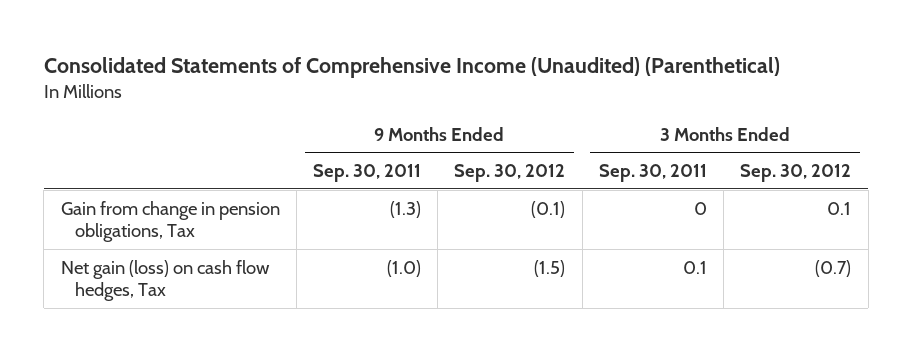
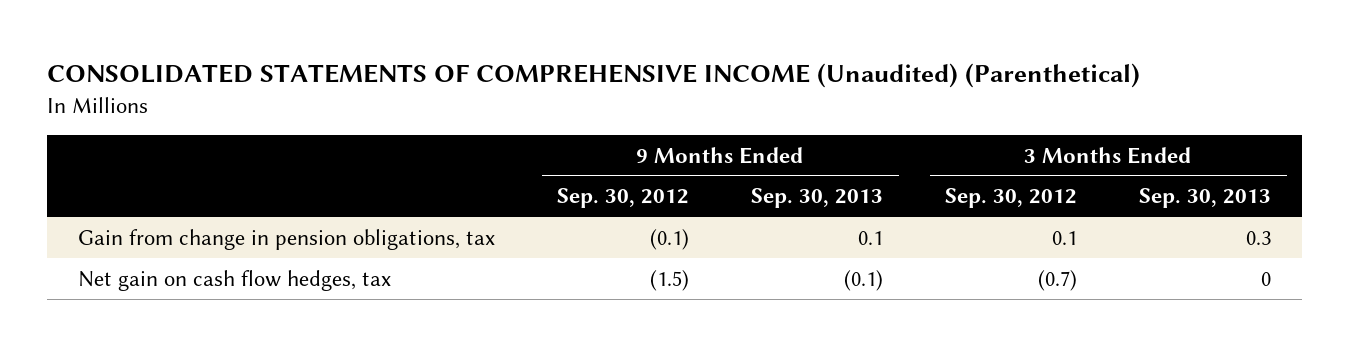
[43,56,780,78] Consolidated Statements of Comprehensive Income (Unaudited) (Parenthetical) -> [47,63,1141,89] CONSOLIDATED STATEMENTS OF COMPREHENSIVE INCOME (Unaudited) (Parenthetical)
[312,163,421,182] Sep. 30, 2011 -> none
[598,163,707,182] Sep. 30, 2011 -> none
none -> [751,188,884,209] Sep. 30, 2013
none -> [1139,188,1272,209] Sep. 30, 2013
[60,200,280,243] Gain from change in pension obligations, Tax -> [78,228,496,250] Gain from change in pension obligations, tax
[60,259,270,302] Net gain (loss) on cash flow hedges, Tax -> [78,269,392,291] Net gain on cash flow hedges, tax

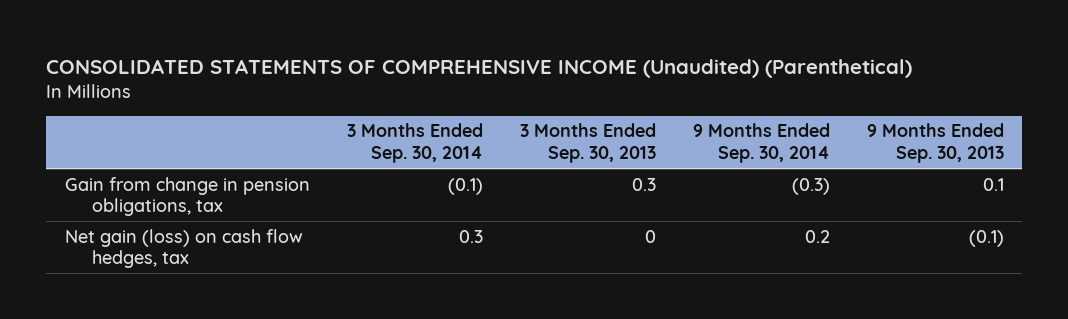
[557,188,690,209] Sep. 30, 2012 -> none
[945,188,1078,209] Sep. 30, 2012 -> none
none -> [346,123,483,163] 3 Months Ended Sep. 30, 2014
none -> [692,123,830,163] 9 Months Ended Sep. 30, 2014
[78,269,392,291] Net gain on cash flow hedges, tax -> [64,228,303,269] Net gain (loss) on cash flow hedges, tax

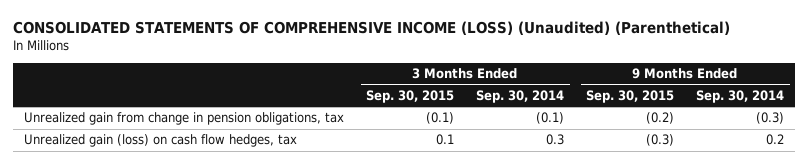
[46,58,913,78] CONSOLIDATED STATEMENTS OF COMPREHENSIVE INCOME (Unaudited) (Parenthetical) -> [13,20,731,35] CONSOLIDATED STATEMENTS OF COMPREHENSIVE INCOME (LOSS) (Unaudited) (Parenthetical)
[519,123,656,163] 3 Months Ended Sep. 30, 2013 -> none
[866,123,1004,163] 9 Months Ended Sep. 30, 2013 -> none
none -> [366,89,455,103] Sep. 30, 2015
none -> [586,89,675,103] Sep. 30, 2015
[64,176,310,217] Gain from change in pension obligations, tax -> [24,112,345,126] Unrealized gain from change in pension obligations, tax
[64,228,303,269] Net gain (loss) on cash flow hedges, tax -> [24,134,298,148] Unrealized gain (loss) on cash flow hedges, tax

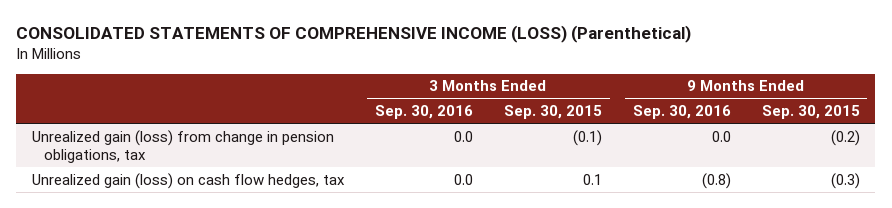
[13,20,731,35] CONSOLIDATED STATEMENTS OF COMPREHENSIVE INCOME (LOSS) (Unaudited) (Parenthetical) -> [16,25,692,44] CONSOLIDATED STATEMENTS OF COMPREHENSIVE INCOME (LOSS) (Parenthetical)
[476,89,565,103] Sep. 30, 2014 -> none
[696,89,785,103] Sep. 30, 2014 -> none
none -> [374,105,473,120] Sep. 30, 2016
none -> [632,105,731,120] Sep. 30, 2016
[24,112,345,126] Unrealized gain from change in pension obligations, tax -> [31,129,334,163] Unrealized gain (loss) from change in pension obligations, tax

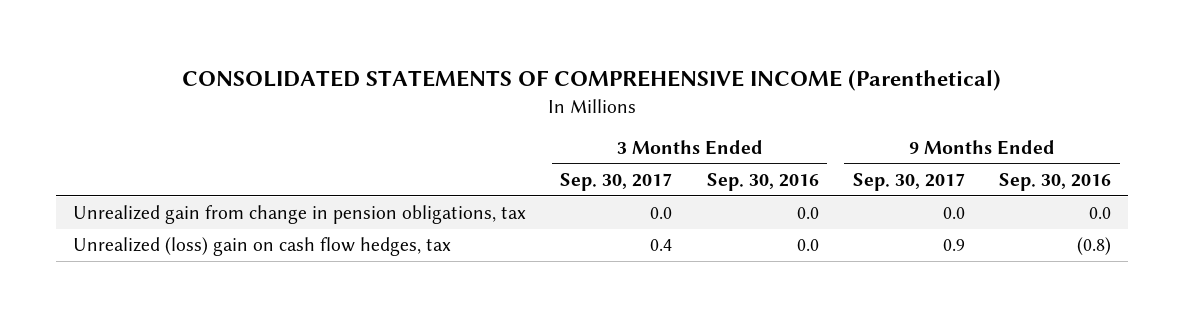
[16,25,692,44] CONSOLIDATED STATEMENTS OF COMPREHENSIVE INCOME (LOSS) (Parenthetical) -> [182,70,1002,92] CONSOLIDATED STATEMENTS OF COMPREHENSIVE INCOME (Parenthetical)
[503,105,602,120] Sep. 30, 2015 -> none
[761,105,860,120] Sep. 30, 2015 -> none
none -> [560,173,673,192] Sep. 30, 2017
none -> [852,173,965,192] Sep. 30, 2017
[31,129,334,163] Unrealized gain (loss) from change in pension obligations, tax -> [73,205,527,225] Unrealized gain from change in pension obligations, tax
[31,172,345,189] Unrealized gain (loss) on cash flow hedges, tax -> [73,237,452,257] Unrealized (loss) gain on cash flow hedges, tax

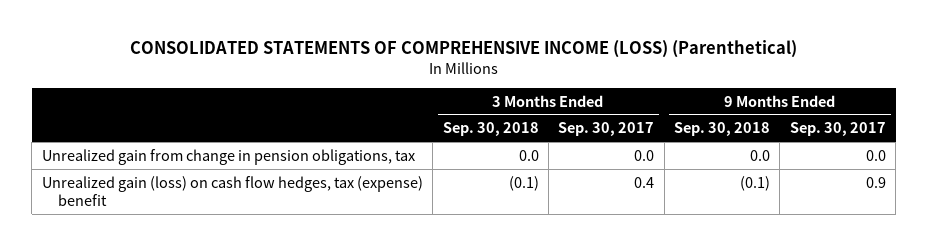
[182,70,1002,92] CONSOLIDATED STATEMENTS OF COMPREHENSIVE INCOME (Parenthetical) -> [129,40,797,59] CONSOLIDATED STATEMENTS OF COMPREHENSIVE INCOME (LOSS) (Parenthetical)
[706,173,819,192] Sep. 30, 2016 -> none
[998,173,1111,192] Sep. 30, 2016 -> none
none -> [442,122,539,137] Sep. 30, 2018
none -> [674,122,771,137] Sep. 30, 2018
[73,237,452,257] Unrealized (loss) gain on cash flow hedges, tax -> [41,175,423,206] Unrealized gain (loss) on cash flow hedges, tax (expense) benefit

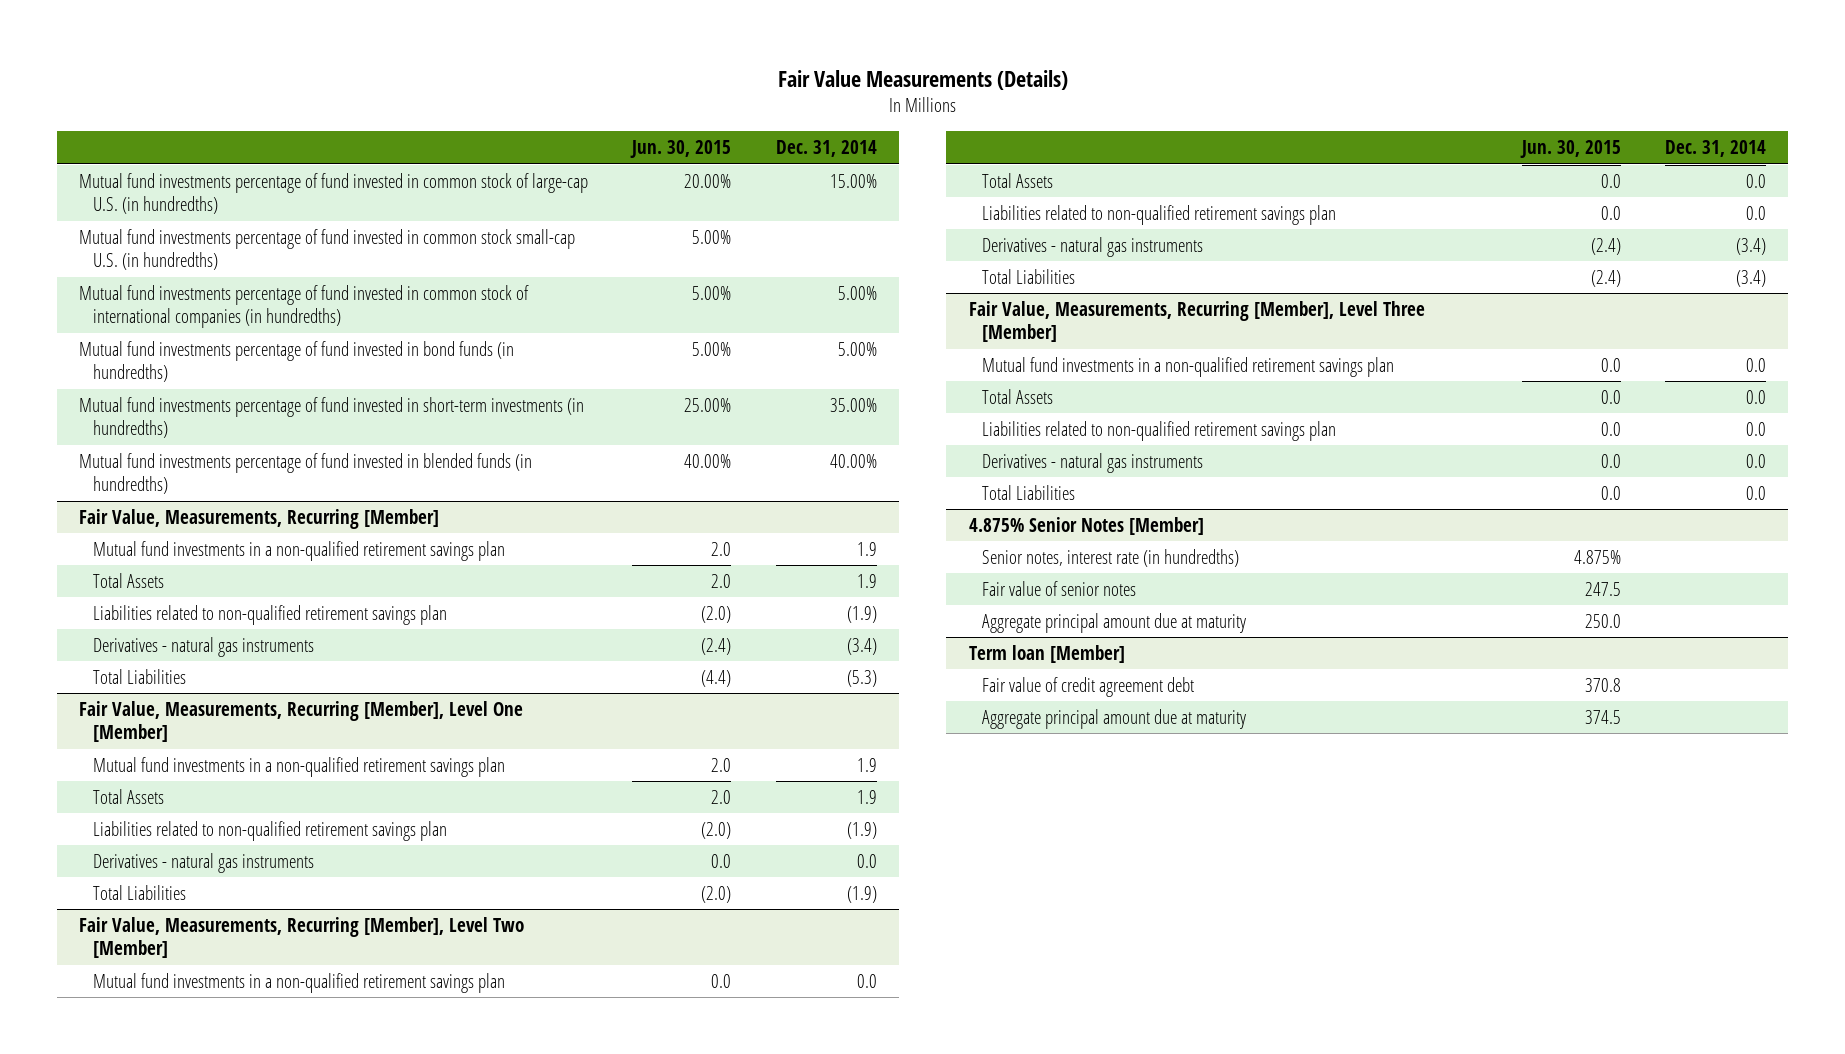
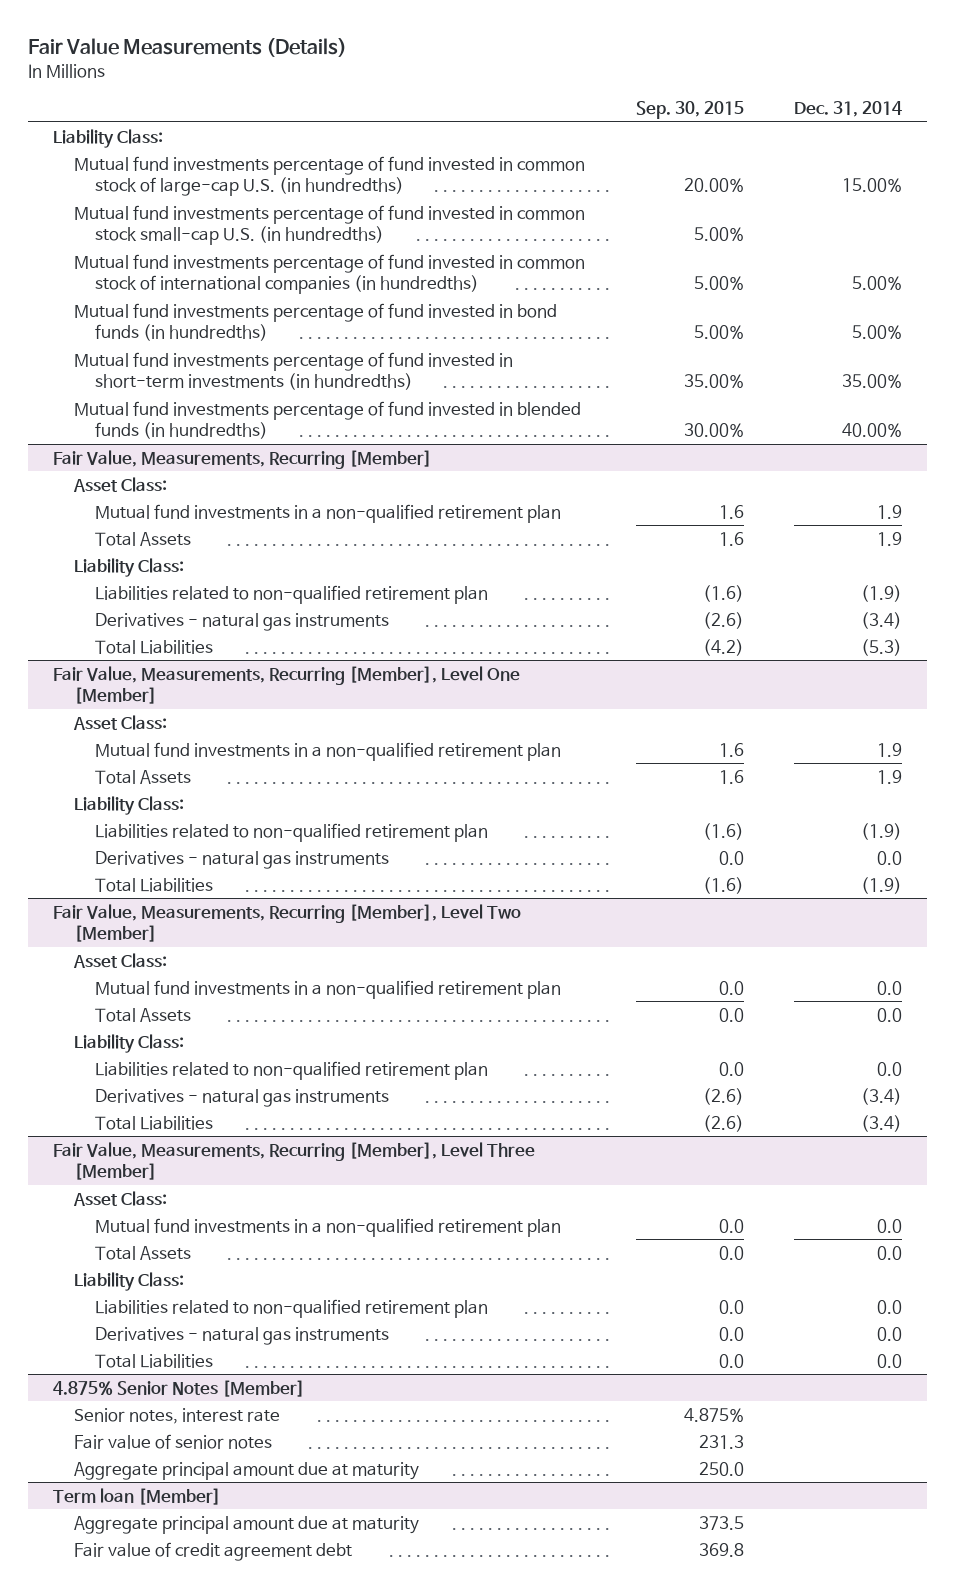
[630,140,732,159] Jun. 30, 2015 -> none
none -> [635,101,744,120] Sep. 30, 2015
none -> [52,128,163,148] Liability Class:
none -> [73,476,168,492] Asset Class:
[92,540,505,561] Mutual fund investments in a non-qualified retirement savings plan -> [95,503,562,523] Mutual fund investments in a non-qualified retirement plan
none -> [74,557,185,577] Liability Class:
[92,604,447,625] Liabilities related to non-qualified retirement savings plan -> [95,584,489,604] Liabilities related to non-qualified retirement plan
none -> [73,714,168,730] Asset Class:
[92,756,505,777] Mutual fund investments in a non-qualified retirement savings plan -> [95,741,562,761] Mutual fund investments in a non-qualified retirement plan
none -> [74,795,185,815] Liability Class:
[92,820,447,841] Liabilities related to non-qualified retirement savings plan -> [95,822,489,842] Liabilities related to non-qualified retirement plan
none -> [73,952,168,968] Asset Class:
[92,972,505,993] Mutual fund investments in a non-qualified retirement savings plan -> [95,979,562,999] Mutual fund investments in a non-qualified retirement plan
none -> [74,1033,185,1053] Liability Class:
[982,204,1337,225] Liabilities related to non-qualified retirement savings plan -> [95,1060,489,1080] Liabilities related to non-qualified retirement plan
none -> [73,1190,168,1206] Asset Class:
[982,356,1395,377] Mutual fund investments in a non-qualified retirement savings plan -> [95,1217,562,1237] Mutual fund investments in a non-qualified retirement plan
none -> [74,1271,185,1291] Liability Class:
[982,420,1337,441] Liabilities related to non-qualified retirement savings plan -> [95,1298,489,1318] Liabilities related to non-qualified retirement plan
[982,548,1240,567] Senior notes, interest rate (in hundredths) -> [74,1407,281,1424] Senior notes, interest rate
[982,676,1195,697] Fair value of credit agreement debt -> [74,1541,353,1561] Fair value of credit agreement debt

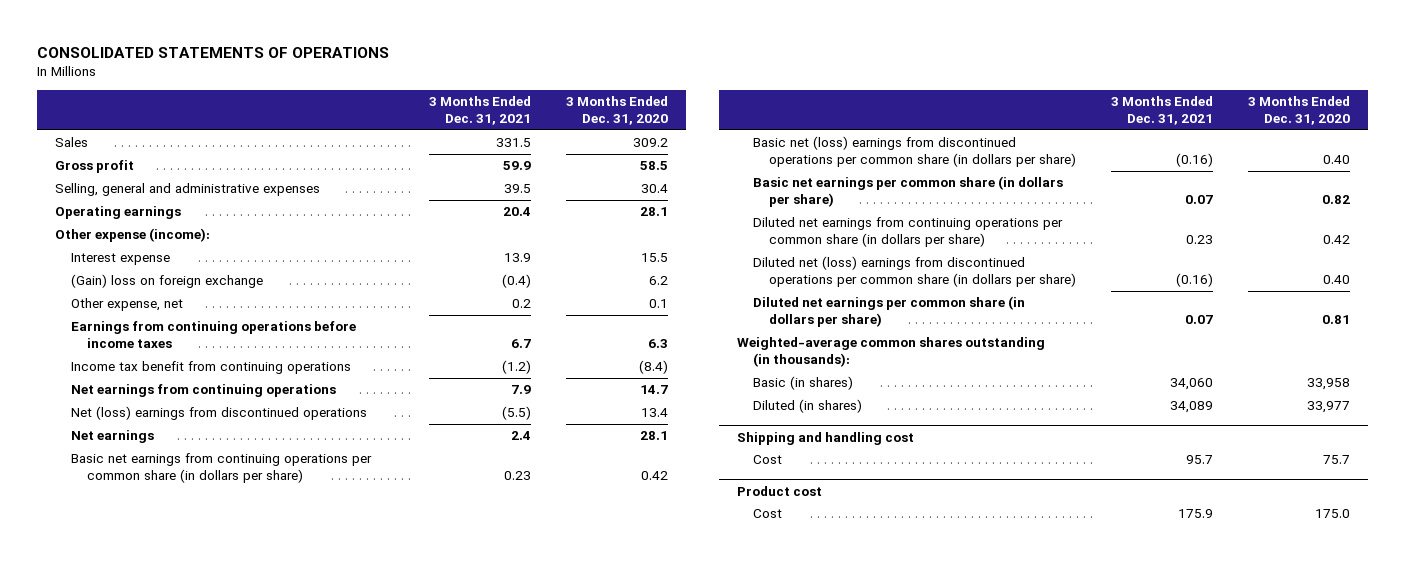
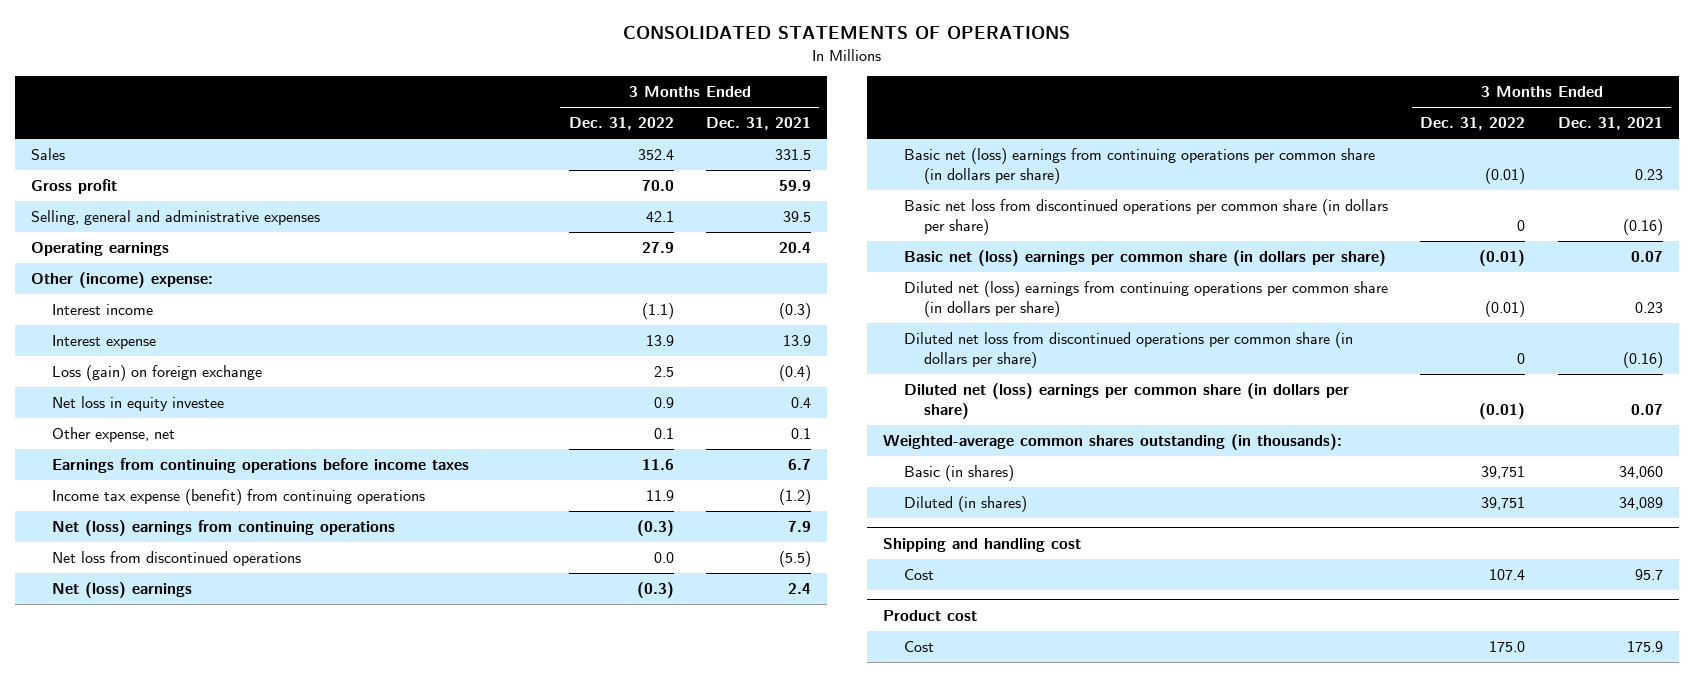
[566,95,669,126] 3 Months Ended Dec. 31, 2020 -> none
none -> [568,117,674,131] Dec. 31, 2022
[54,228,210,243] Other expense (income): -> [31,271,214,288] Other (income) expense:
none -> [51,303,153,315] Interest income
[70,274,263,289] (Gain) loss on foreign exchange -> [51,364,262,381] Loss (gain) on foreign exchange
none -> [51,395,224,411] Net loss in equity investee
[511,299,531,309] 0.2 -> [791,427,812,439] 0.1
[70,361,351,375] Income tax benefit from continuing operations -> [51,488,425,505] Income tax expense (benefit) from continuing operations
[70,384,336,398] Net earnings from continuing operations -> [51,519,395,536] Net (loss) earnings from continuing operations
[70,406,367,421] Net (loss) earnings from discontinued operations -> [51,550,301,566] Net loss from discontinued operations
[70,430,154,444] Net earnings -> [51,581,192,598] Net (loss) earnings
[70,453,372,484] Basic net earnings from continuing operations per common share (in dollars per share) -> [903,147,1375,184] Basic net (loss) earnings from continuing operations per common share (in dollars per share)
[752,136,1076,168] Basic net (loss) earnings from discontinued operations per common share (in dollars per share) -> [903,198,1388,235] Basic net loss from discontinued operations per common share (in dollars per share)
[752,176,1063,208] Basic net earnings per common share (in dollars per share) -> [903,249,1386,266] Basic net (loss) earnings per common share (in dollars per share)
[752,217,1063,248] Diluted net earnings from continuing operations per common share (in dollars per share) -> [903,280,1388,317] Diluted net (loss) earnings from continuing operations per common share (in dollars per share)
[752,256,1076,288] Diluted net (loss) earnings from discontinued operations per common share (in dollars per share) -> [903,331,1353,368] Diluted net loss from discontinued operations per common share (in dollars per share)
[752,296,1025,328] Diluted net earnings per common share (in dollars per share) -> [903,382,1349,419] Diluted net (loss) earnings per common share (in dollars per share)

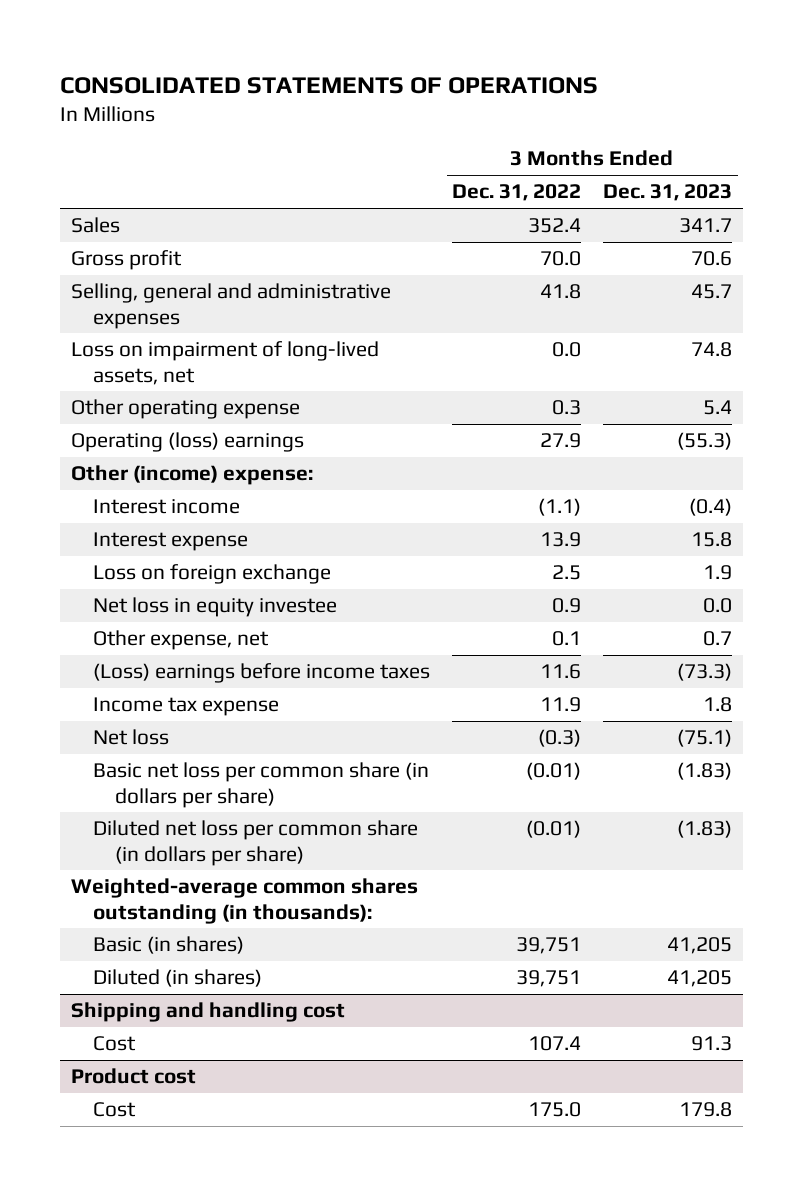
[706,117,812,131] Dec. 31, 2021 -> none
none -> [603,184,733,202] Dec. 31, 2023
[645,210,674,222] 42.1 -> [540,284,582,300] 41.8
none -> [71,341,380,385] Loss on impairment of long-lived assets, net
none -> [71,399,301,420] Other operating expense
[31,241,170,256] Operating earnings -> [71,432,305,453] Operating (loss) earnings
[51,364,262,381] Loss (gain) on foreign exchange -> [93,564,332,585] Loss on foreign exchange
[51,550,301,566] Net loss from discontinued operations -> none
[51,581,192,598] Net (loss) earnings -> none
[903,147,1375,184] Basic net (loss) earnings from continuing operations per common share (in dollars per share) -> none
[903,198,1388,235] Basic net loss from discontinued operations per common share (in dollars per share) -> none
[903,280,1388,317] Diluted net (loss) earnings from continuing operations per common share (in dollars per share) -> none
[903,331,1353,368] Diluted net loss from discontinued operations per common share (in dollars per share) -> none
[51,457,469,473] Earnings from continuing operations before income taxes -> [93,663,431,684] (Loss) earnings before income taxes
[51,488,425,505] Income tax expense (benefit) from continuing operations -> [93,697,280,717] Income tax expense
[51,519,395,536] Net (loss) earnings from continuing operations -> [93,729,170,746] Net loss
[903,249,1386,266] Basic net (loss) earnings per common share (in dollars per share) -> [93,762,430,808] Basic net loss per common share (in dollars per share)
[903,382,1349,419] Diluted net (loss) earnings per common share (in dollars per share) -> [93,820,419,866] Diluted net loss per common share (in dollars per share)

